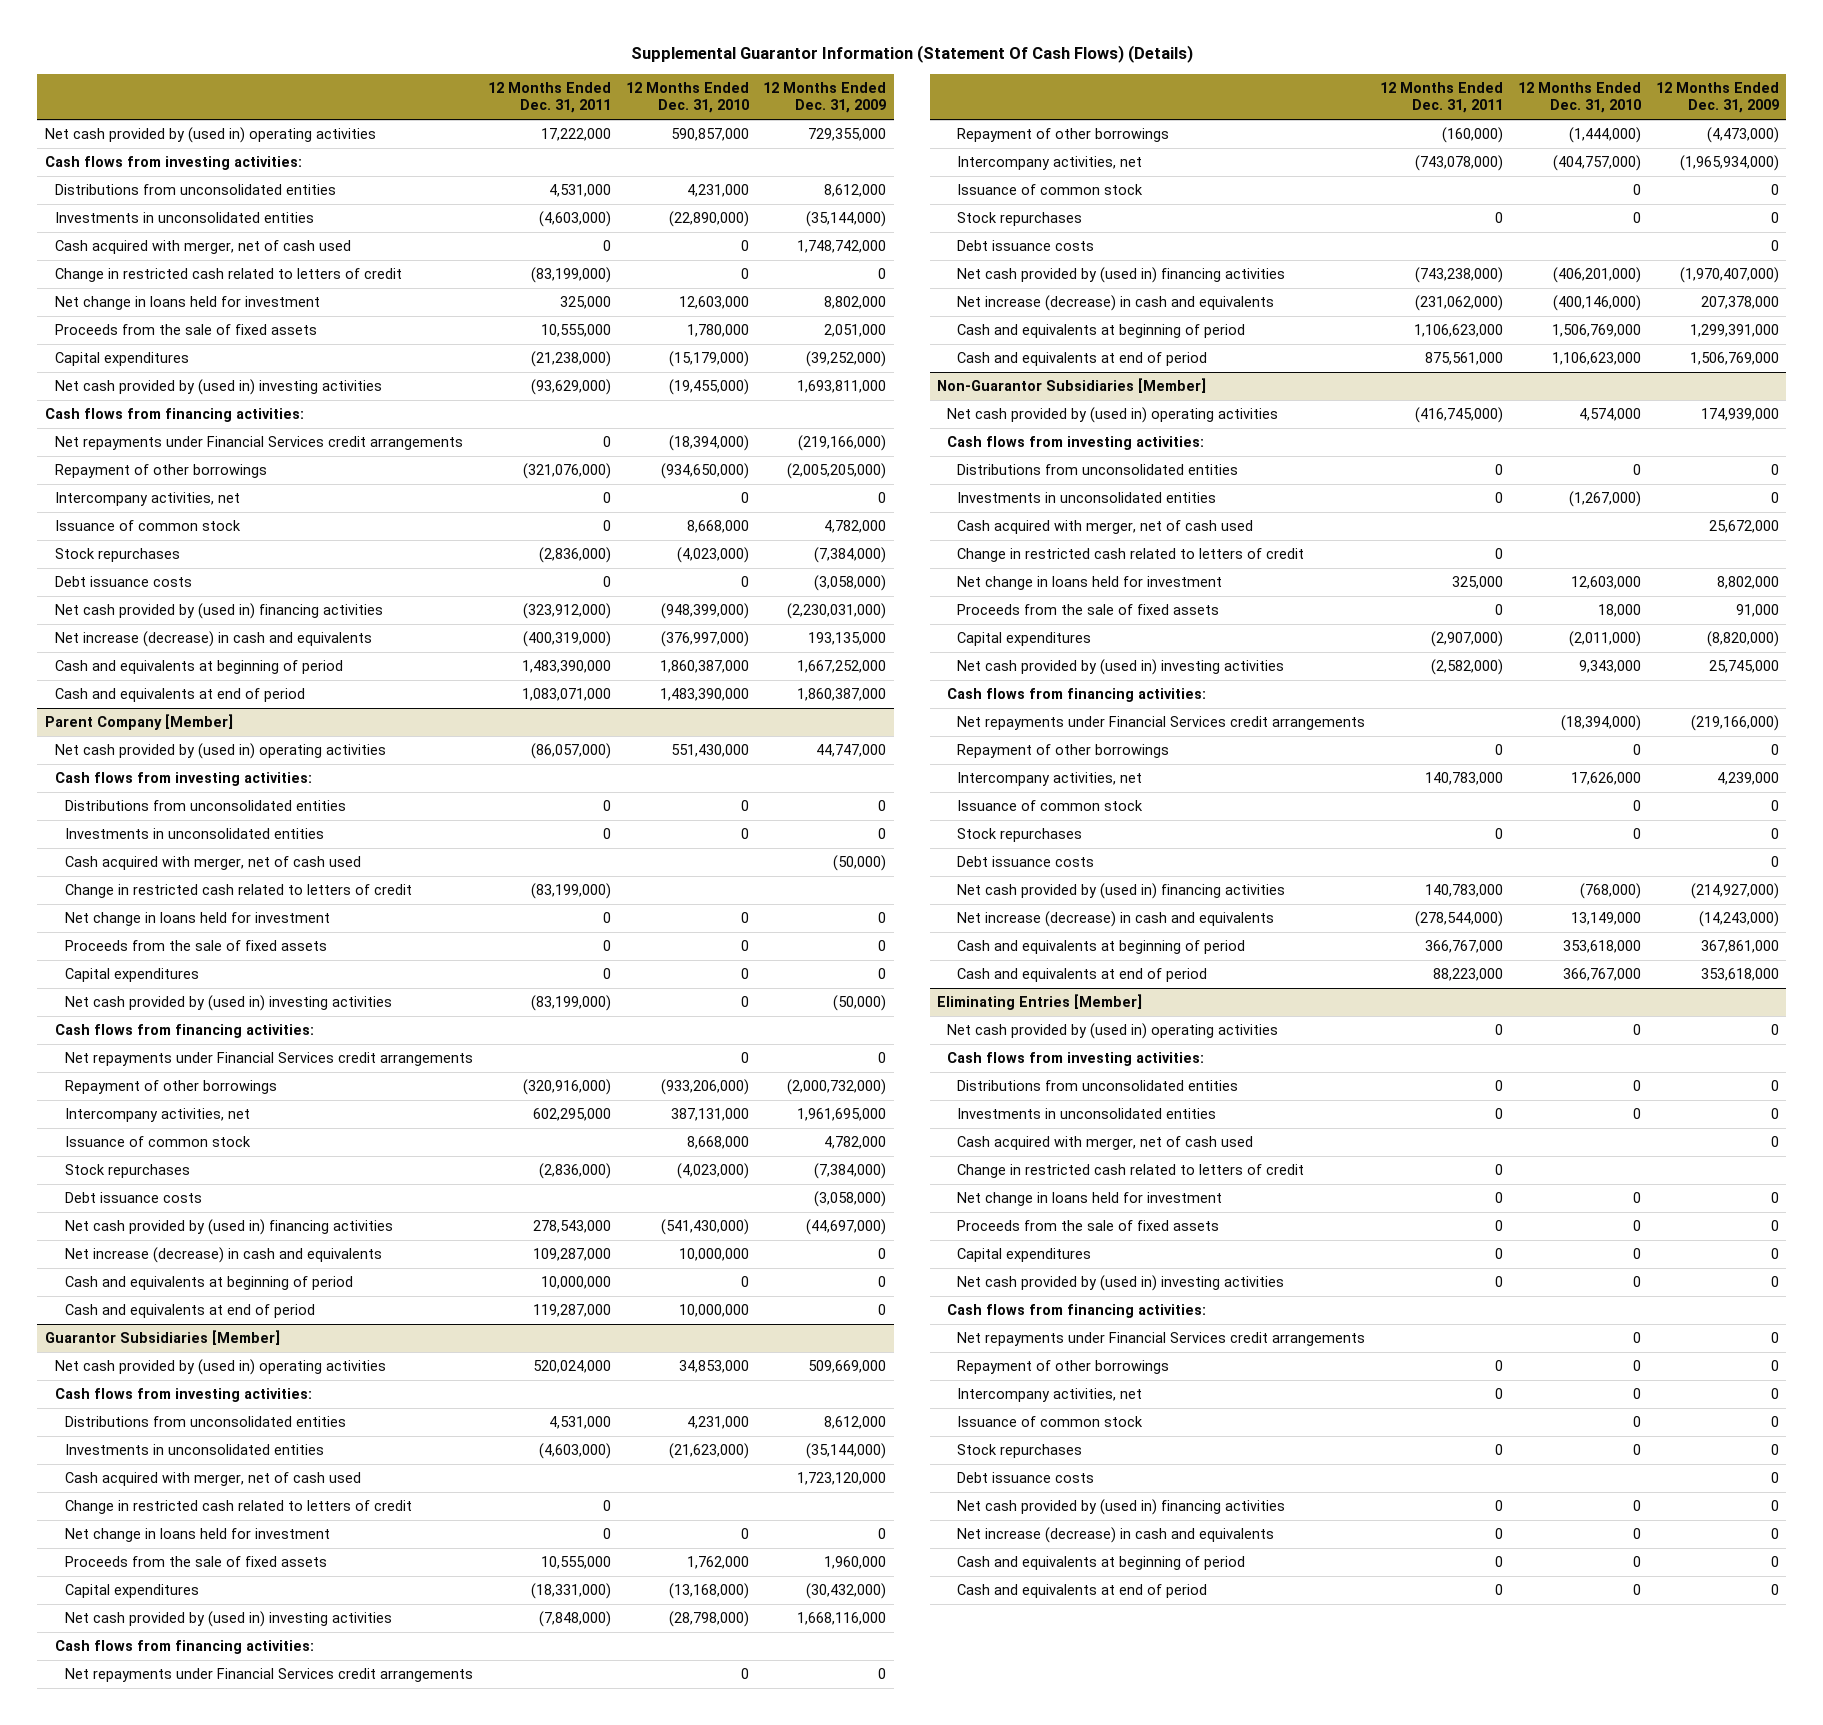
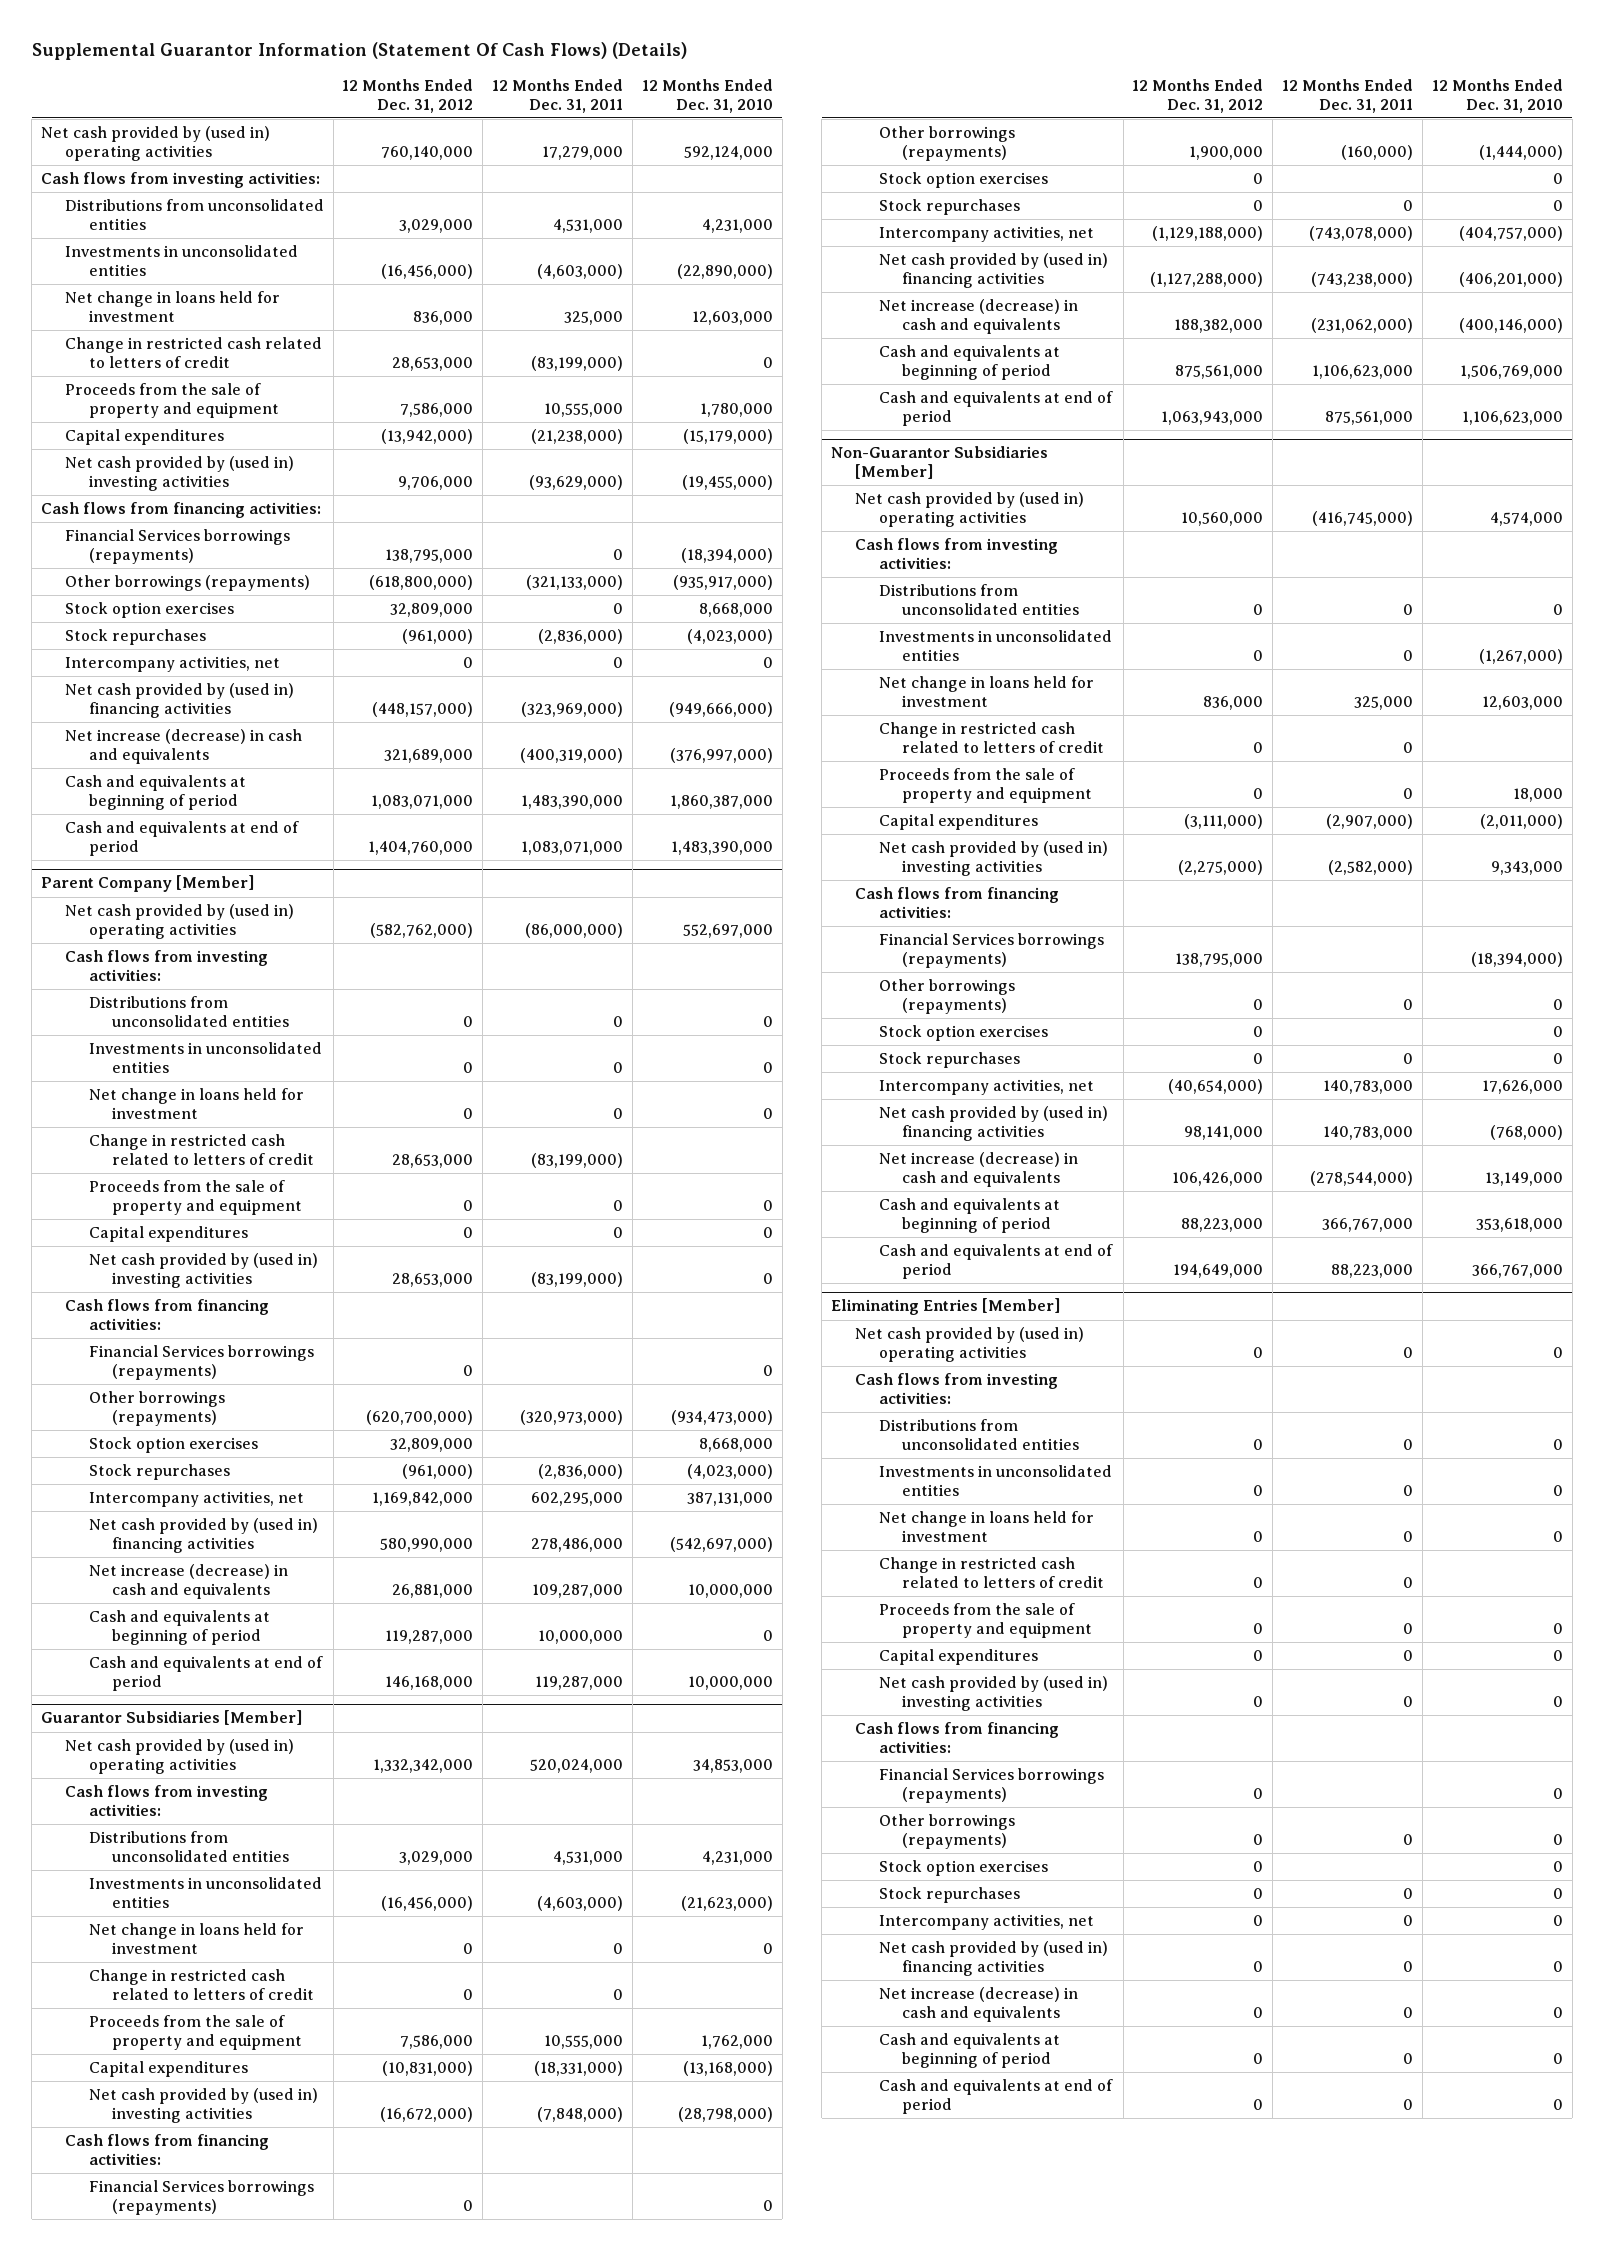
[763,81,887,114] 12 Months Ended Dec. 31, 2009 -> none
none -> [342,78,474,113] 12 Months Ended Dec. 31, 2012
[540,128,611,142] 17,222,000 -> [542,145,624,160] 17,279,000
[670,128,749,142] 590,857,000 -> [683,145,773,160] 592,124,000
[54,240,351,255] Cash acquired with merger, net of cash used -> none
[54,268,402,283] Change in restricted cash related to letters of credit -> [64,336,322,368] Change in restricted cash related to letters of credit
[54,324,317,336] Proceeds from the sale of fixed assets -> [64,382,279,418] Proceeds from the sale of property and equipment
[54,436,463,451] Net repayments under Financial Services credit arrangements -> [64,528,290,564] Financial Services borrowings (repayments)
[54,464,267,479] Repayment of other borrowings -> [64,574,310,591] Other borrowings (repayments)
[522,463,611,480] (321,076,000) -> [526,574,624,590] (321,133,000)
[660,463,749,480] (934,650,000) -> [672,574,773,590] (935,917,000)
[54,520,241,532] Issuance of common stock -> [64,601,234,618] Stock option exercises
[54,576,192,588] Debt issuance costs -> none
[54,492,240,507] Intercompany activities, net -> [64,655,280,672] Intercompany activities, net
[522,603,611,620] (323,912,000) -> [521,701,624,717] (323,969,000)
[660,603,749,620] (948,399,000) -> [668,701,773,717] (949,666,000)
[530,743,611,760] (86,057,000) -> [525,922,624,938] (86,000,000)
[670,744,749,758] 551,430,000 -> [682,923,773,938] 552,697,000
[65,856,362,871] Cash acquired with merger, net of cash used -> none
[65,884,413,899] Change in restricted cash related to letters of credit -> [88,1133,315,1165] Change in restricted cash related to letters of credit
[65,940,328,952] Proceeds from the sale of fixed assets -> [88,1179,303,1215] Proceeds from the sale of property and equipment
[65,1052,474,1067] Net repayments under Financial Services credit arrangements -> [88,1344,314,1380] Financial Services borrowings (repayments)
[65,1080,278,1095] Repayment of other borrowings -> [88,1390,225,1426] Other borrowings (repayments)
[522,1079,611,1096] (320,916,000) -> [520,1409,624,1425] (320,973,000)
[660,1079,749,1096] (933,206,000) -> [670,1409,773,1425] (934,473,000)
[65,1136,252,1148] Issuance of common stock -> [88,1436,258,1453] Stock option exercises
[65,1192,203,1204] Debt issuance costs -> none
[65,1108,251,1123] Intercompany activities, net -> [88,1490,304,1507] Intercompany activities, net
[532,1220,611,1234] 278,543,000 -> [531,1537,624,1552] 278,486,000
[660,1219,749,1236] (541,430,000) -> [669,1536,773,1552] (542,697,000)
[65,1472,362,1487] Cash acquired with merger, net of cash used -> none
[65,1500,413,1515] Change in restricted cash related to letters of credit -> [88,1968,315,2000] Change in restricted cash related to letters of credit
[65,1556,328,1568] Proceeds from the sale of fixed assets -> [88,2014,303,2050] Proceeds from the sale of property and equipment
[65,1668,474,1683] Net repayments under Financial Services credit arrangements -> [88,2179,314,2215] Financial Services borrowings (repayments)
[957,128,1170,143] Repayment of other borrowings -> [878,125,1015,161] Other borrowings (repayments)
[957,184,1144,196] Issuance of common stock -> [878,171,1048,188] Stock option exercises
[957,240,1095,252] Debt issuance costs -> none
[957,156,1143,171] Intercompany activities, net -> [878,225,1094,242] Intercompany activities, net
[957,520,1254,535] Cash acquired with merger, net of cash used -> none
[957,548,1305,563] Change in restricted cash related to letters of credit -> [878,721,1105,753] Change in restricted cash related to letters of credit
[957,604,1220,616] Proceeds from the sale of fixed assets -> [878,767,1093,803] Proceeds from the sale of property and equipment
[957,716,1366,731] Net repayments under Financial Services credit arrangements -> [878,932,1104,968] Financial Services borrowings (repayments)
[957,744,1170,759] Repayment of other borrowings -> [878,978,1015,1014] Other borrowings (repayments)
[957,800,1144,812] Issuance of common stock -> [878,1024,1048,1041] Stock option exercises
[957,856,1095,868] Debt issuance costs -> none
[957,772,1143,787] Intercompany activities, net -> [878,1078,1094,1095] Intercompany activities, net
[957,1136,1254,1151] Cash acquired with merger, net of cash used -> none
[957,1164,1305,1179] Change in restricted cash related to letters of credit -> [878,1556,1105,1588] Change in restricted cash related to letters of credit
[957,1220,1220,1232] Proceeds from the sale of fixed assets -> [878,1602,1093,1638] Proceeds from the sale of property and equipment
[957,1332,1366,1347] Net repayments under Financial Services credit arrangements -> [878,1767,1104,1803] Financial Services borrowings (repayments)
[957,1360,1170,1375] Repayment of other borrowings -> [878,1813,1015,1849] Other borrowings (repayments)
[957,1416,1144,1428] Issuance of common stock -> [878,1859,1048,1876] Stock option exercises
[957,1472,1095,1484] Debt issuance costs -> none
[957,1388,1143,1403] Intercompany activities, net -> [878,1913,1094,1930] Intercompany activities, net

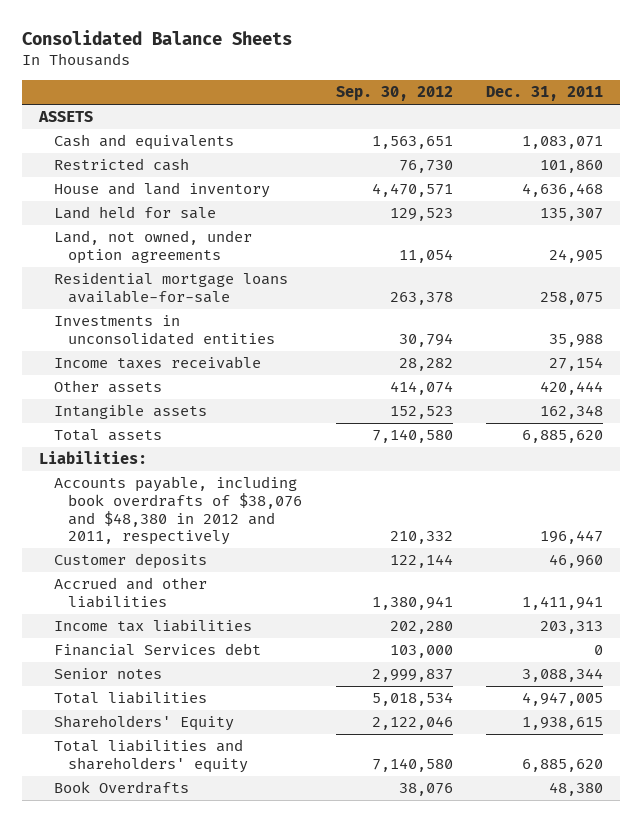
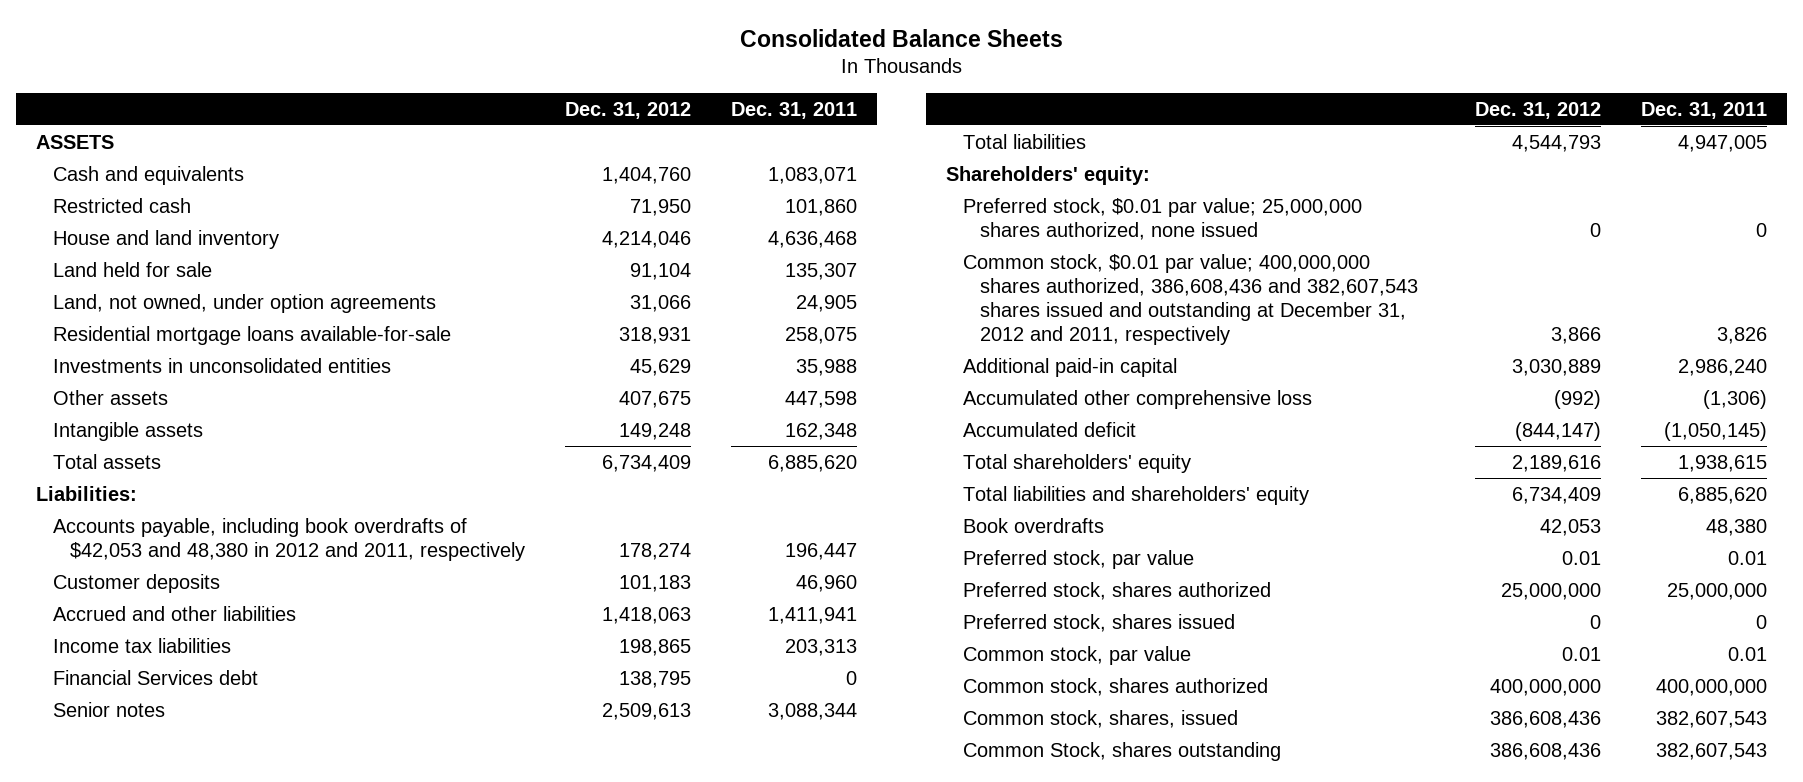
[335,86,453,102] Sep. 30, 2012 -> none
none -> [565,101,692,119] Dec. 31, 2012
[53,356,261,370] Income taxes receivable -> none
[539,381,603,396] 420,444 -> [784,390,857,408] 447,598
[53,476,303,546] Accounts payable, including book overdrafts of $38,076 and $48,380 in 2012 and 2011, respectively -> [53,517,526,561] Accounts payable, including book overdrafts of $42,053 and 48,380 in 2012 and 2011, respectively
none -> [946,165,1151,185] Shareholders' equity:
none -> [963,197,1363,240] Preferred stock, $0.01 par value; 25,000,000 shares authorized, none issued
none -> [963,253,1419,346] Common stock, $0.01 par value; 400,000,000 shares authorized, 386,608,436 and 382,607,543 shares issued and outstanding at December 31, 2012 and 2011, respectively
none -> [963,357,1178,377] Additional paid-in capital
none -> [963,389,1313,409] Accumulated other comprehensive loss
none -> [963,421,1137,437] Accumulated deficit
[53,715,234,732] Shareholders' Equity -> [963,453,1192,473] Total shareholders' equity
[53,781,189,795] Book Overdrafts -> [963,517,1105,533] Book overdrafts
none -> [963,549,1195,569] Preferred stock, par value
none -> [963,581,1272,600] Preferred stock, shares authorized
none -> [963,613,1236,632] Preferred stock, shares issued
none -> [963,645,1192,665] Common stock, par value
none -> [963,677,1269,696] Common stock, shares authorized
none -> [963,709,1239,728] Common stock, shares, issued
none -> [963,741,1282,761] Common Stock, shares outstanding

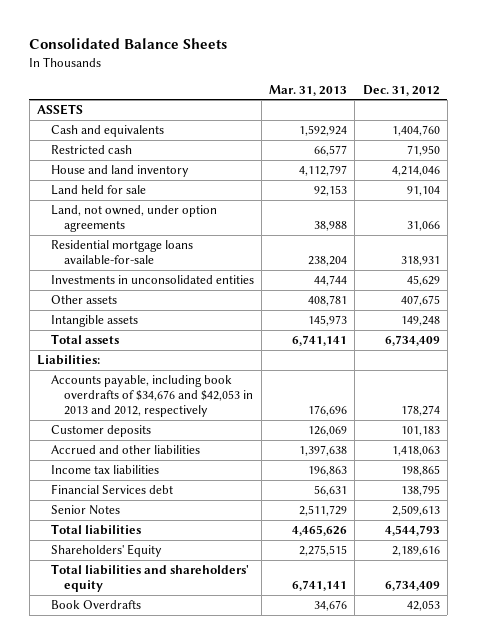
[730,101,857,119] Dec. 31, 2011 -> none
none -> [269,84,348,96] Mar. 31, 2013
[53,517,526,561] Accounts payable, including book overdrafts of $42,053 and 48,380 in 2012 and 2011, respectively -> [50,375,253,417] Accounts payable, including book overdrafts of $34,676 and $42,053 in 2013 and 2012, respectively
[53,701,166,717] Senior notes -> [50,505,120,516] Senior Notes
[946,165,1151,185] Shareholders' equity: -> none
[963,197,1363,240] Preferred stock, $0.01 par value; 25,000,000 shares authorized, none issued -> none
[963,253,1419,346] Common stock, $0.01 par value; 400,000,000 shares authorized, 386,608,436 and 382,607,543 shares issued and outstanding at December 31, 2012 and 2011, respectively -> none
[963,357,1178,377] Additional paid-in capital -> none
[963,389,1313,409] Accumulated other comprehensive loss -> none
[963,421,1137,437] Accumulated deficit -> none
[963,453,1192,473] Total shareholders' equity -> [50,544,162,558] Shareholders' Equity
[963,549,1195,569] Preferred stock, par value -> none
[963,581,1272,600] Preferred stock, shares authorized -> none
[963,613,1236,632] Preferred stock, shares issued -> none
[963,645,1192,665] Common stock, par value -> none
[963,677,1269,696] Common stock, shares authorized -> none
[963,709,1239,728] Common stock, shares, issued -> none
[963,741,1282,761] Common Stock, shares outstanding -> none
[963,517,1105,533] Book overdrafts -> [50,600,141,610] Book Overdrafts

